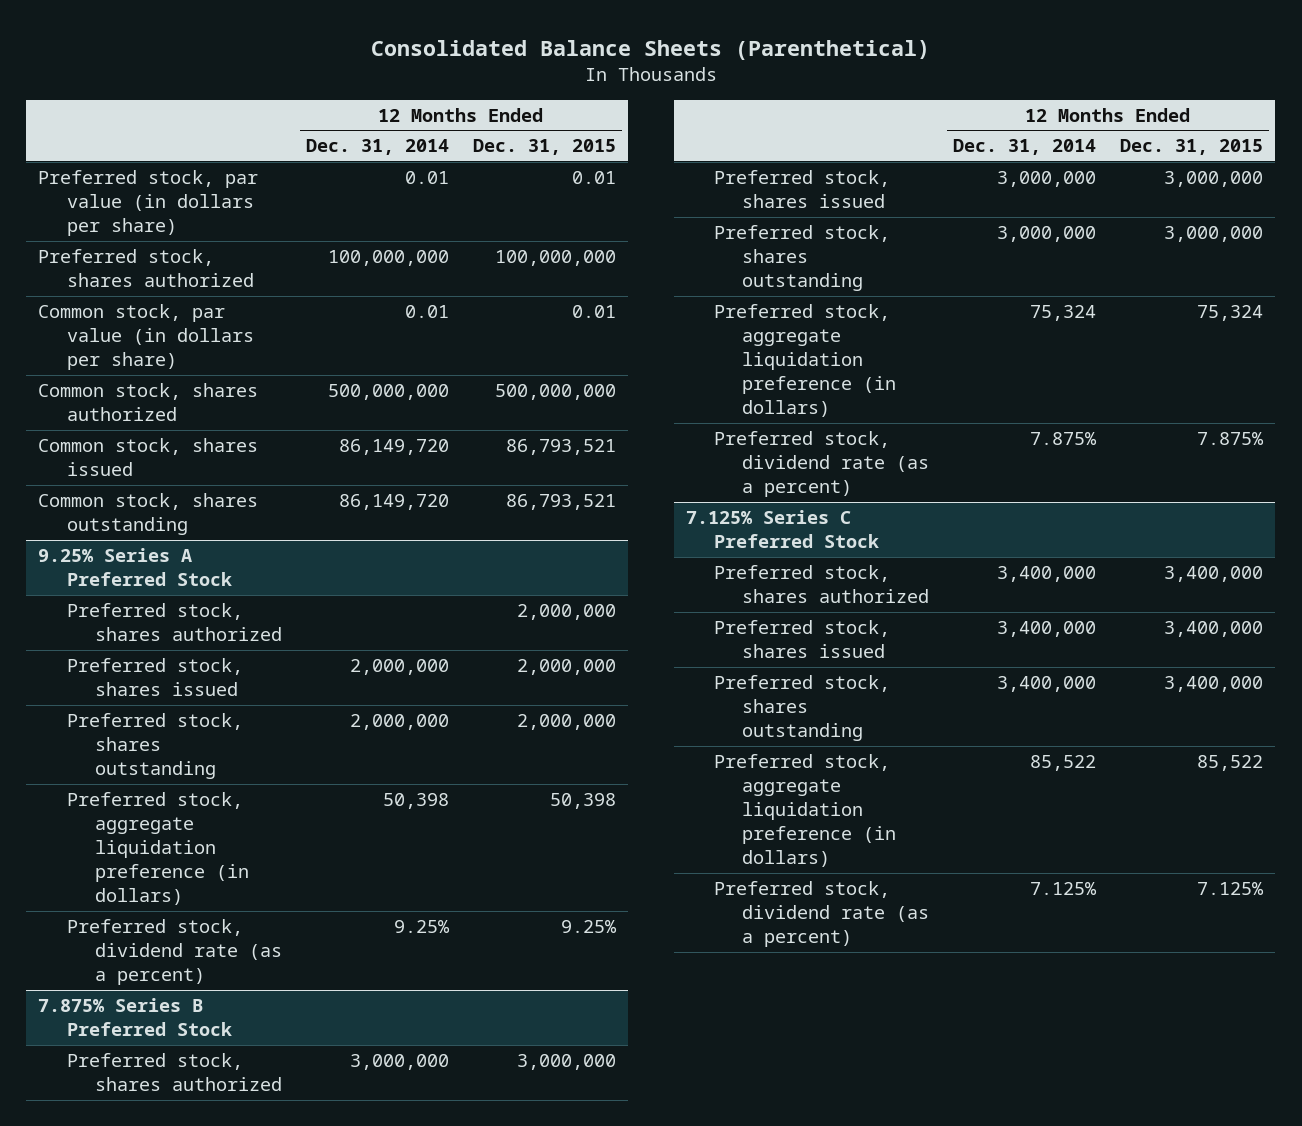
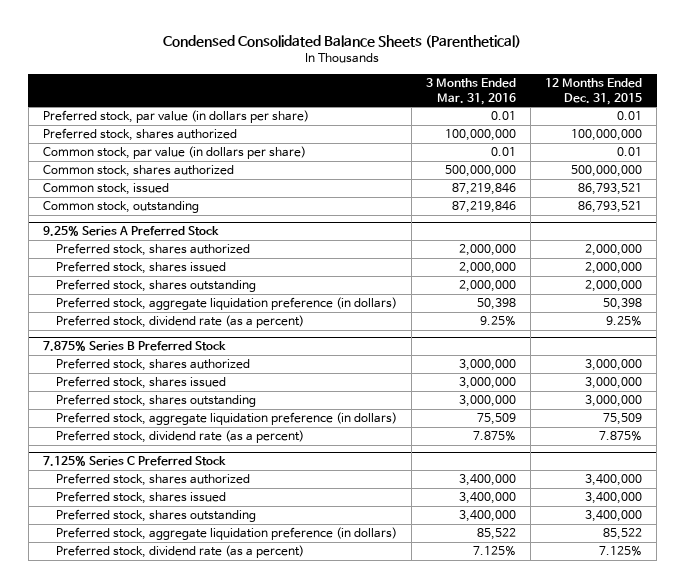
[370,39,930,60] Consolidated Balance Sheets (Parenthetical) -> [163,35,522,49] Condensed Consolidated Balance Sheets (Parenthetical)
[305,139,449,156] Dec. 31, 2014 -> none
none -> [426,78,517,105] 3 Months Ended Mar. 31, 2016
[38,438,259,477] Common stock, shares issued -> [42,183,169,196] Common stock, issued
[38,493,259,536] Common stock, shares outstanding -> [42,201,199,214] Common stock, outstanding
[1197,305,1264,322] 75,324 -> [603,413,643,426] 75,509

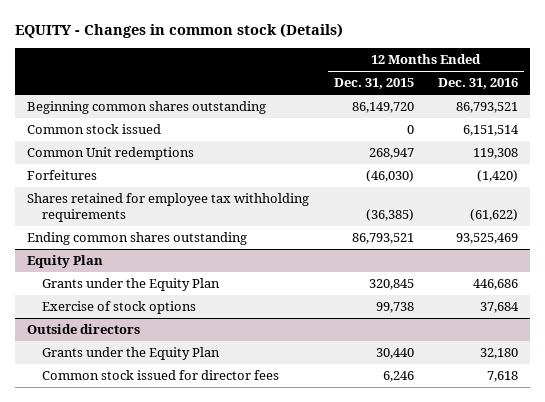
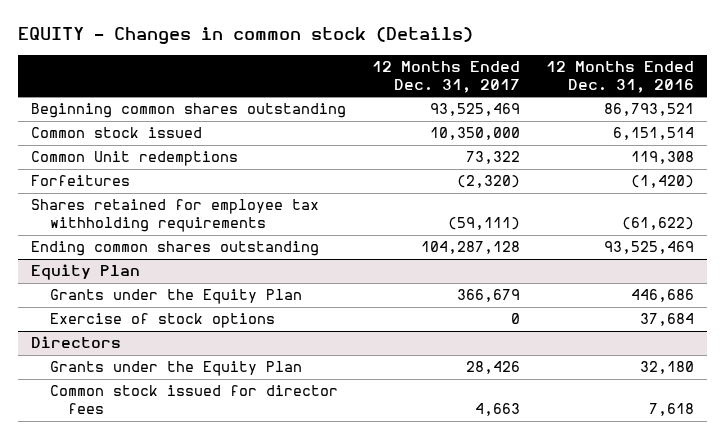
[333,78,414,90] Dec. 31, 2015 -> none
none -> [372,60,521,93] 12 Months Ended Dec. 31, 2017
[27,324,141,335] Outside directors -> [31,336,122,349] Directors

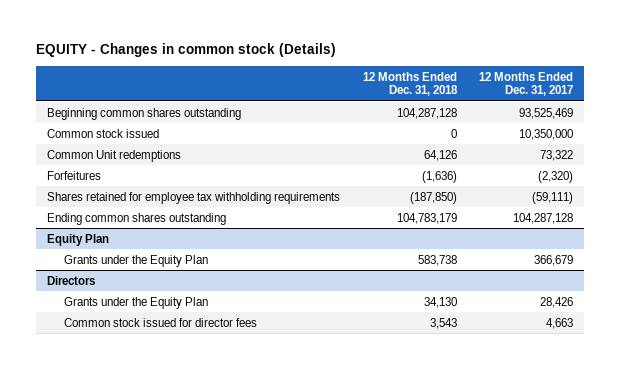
[546,60,695,93] 12 Months Ended Dec. 31, 2016 -> none
none -> [362,71,458,97] 12 Months Ended Dec. 31, 2018
[49,313,275,329] Exercise of stock options -> none

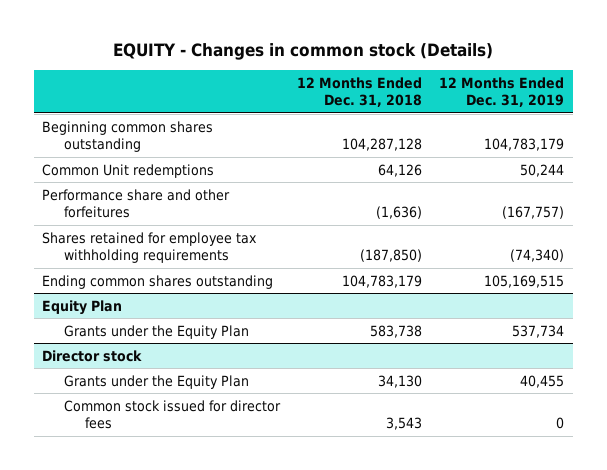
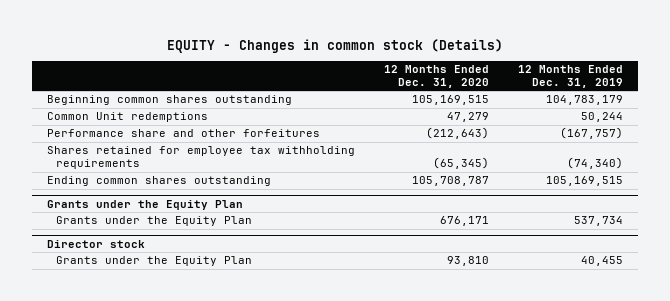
[297,76,423,108] 12 Months Ended Dec. 31, 2018 -> none
none -> [383,65,489,88] 12 Months Ended Dec. 31, 2020
[42,299,123,315] Equity Plan -> [46,199,243,210] Grants under the Equity Plan
[63,399,281,430] Common stock issued for director fees -> none

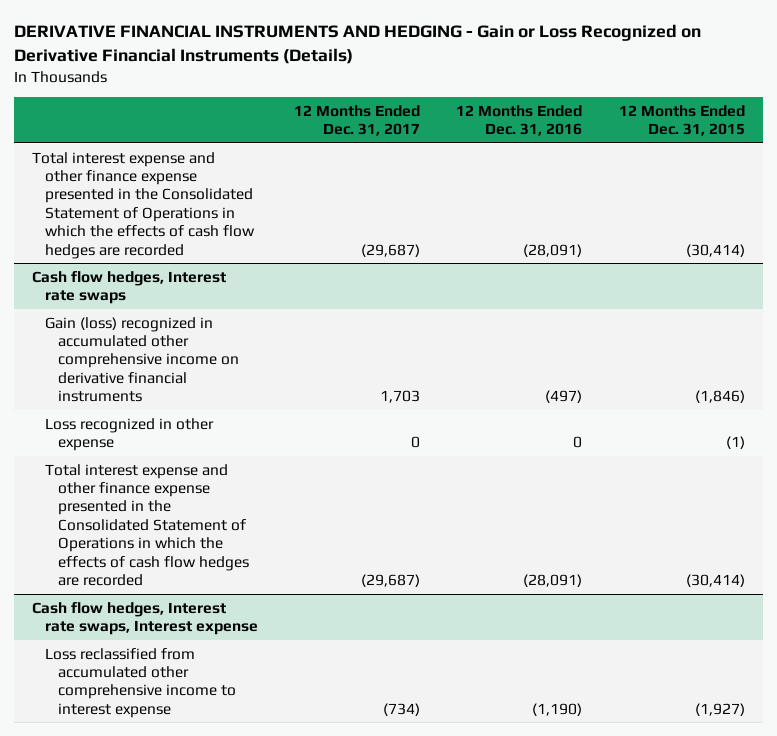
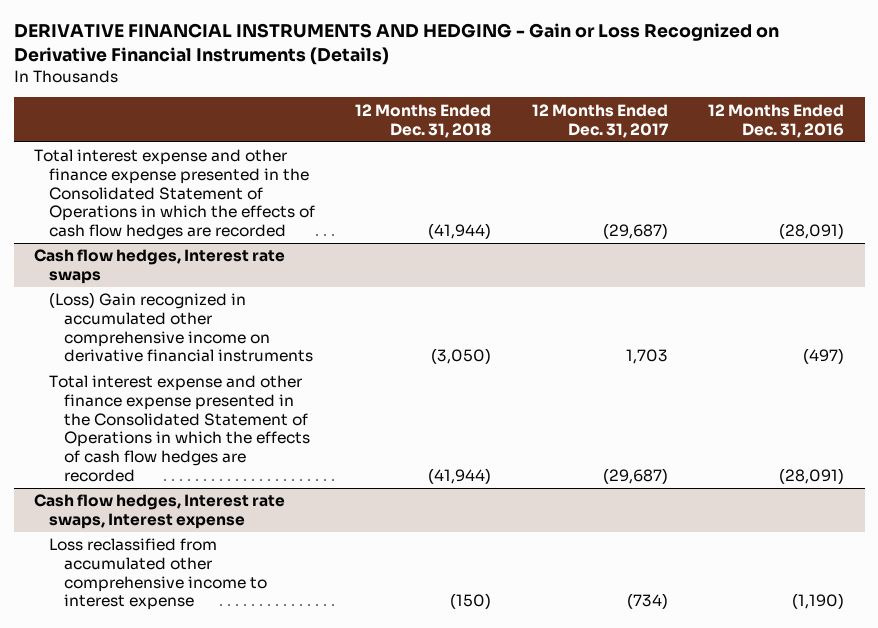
[618,104,745,137] 12 Months Ended Dec. 31, 2015 -> none
none -> [355,103,492,138] 12 Months Ended Dec. 31, 2018
[44,417,214,451] Loss recognized in other expense -> none
[44,316,239,403] Gain (loss) recognized in accumulated other comprehensive income on derivative financial instruments -> [48,292,313,363] (Loss) Gain recognized in accumulated other comprehensive income on derivative financial instruments

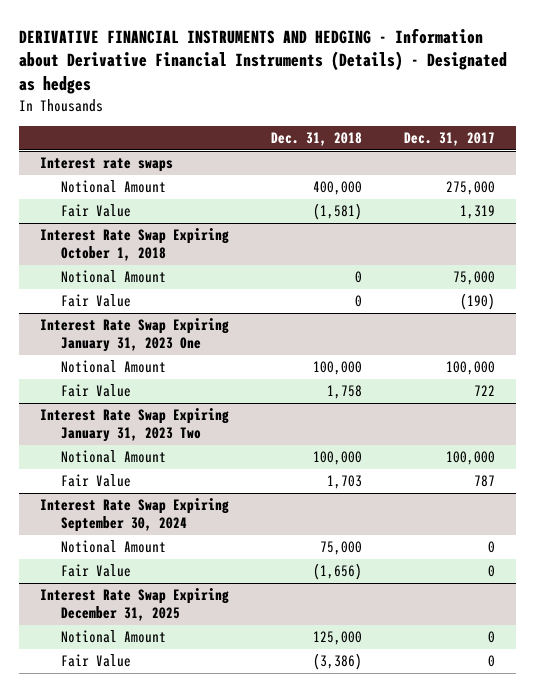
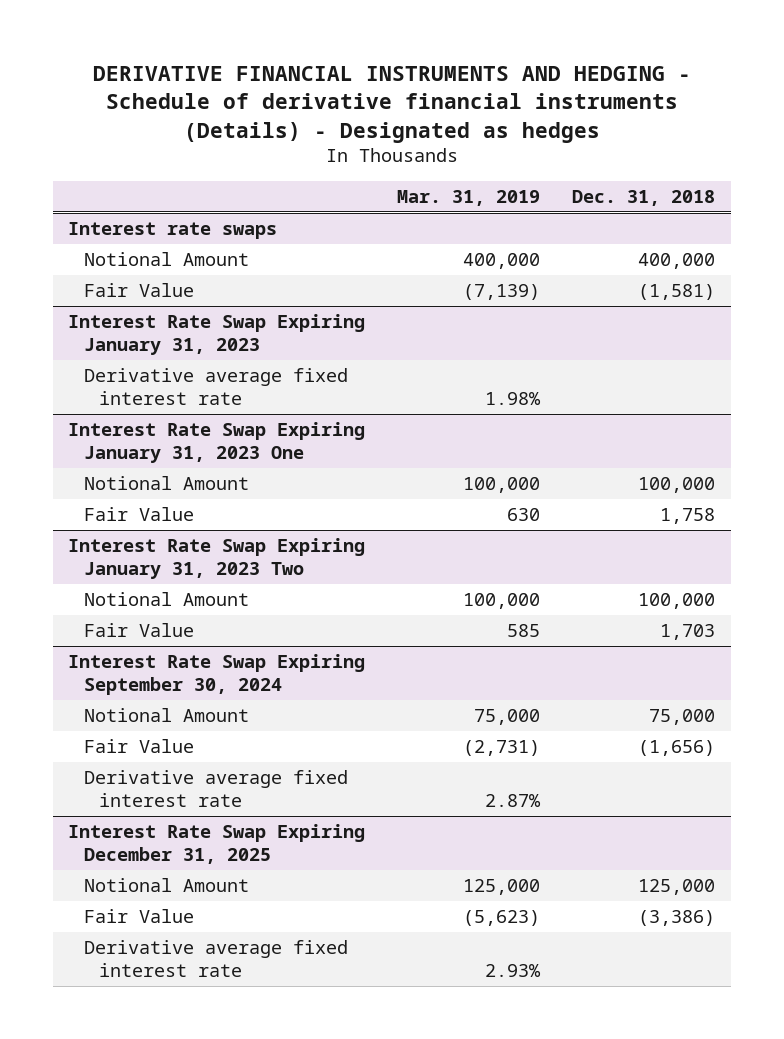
[19,27,508,94] DERIVATIVE FINANCIAL INSTRUMENTS AND HEDGING - Information about Derivative Financial Instruments (Details) - Designated as hedges -> [92,65,691,143] DERIVATIVE FINANCIAL INSTRUMENTS AND HEDGING - Schedule of derivative financial instruments (Details) - Designated as hedges
[403,132,495,147] Dec. 31, 2017 -> none
none -> [397,189,541,206] Mar. 31, 2019
[60,270,166,284] Notional Amount -> none
[60,294,131,308] Fair Value -> none
[39,228,229,261] Interest Rate Swap Expiring October 1, 2018 -> [68,314,366,355] Interest Rate Swap Expiring January 31, 2023
none -> [83,368,348,405] Derivative average fixed interest rate
none -> [83,770,348,807] Derivative average fixed interest rate
none -> [83,940,348,977] Derivative average fixed interest rate

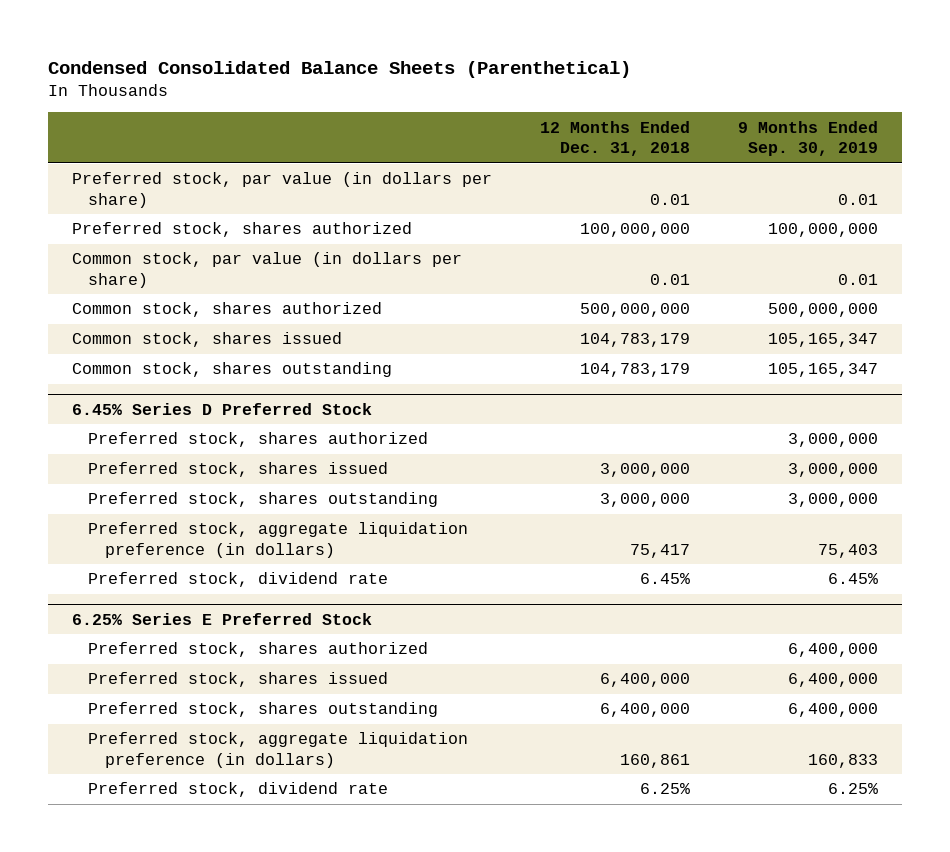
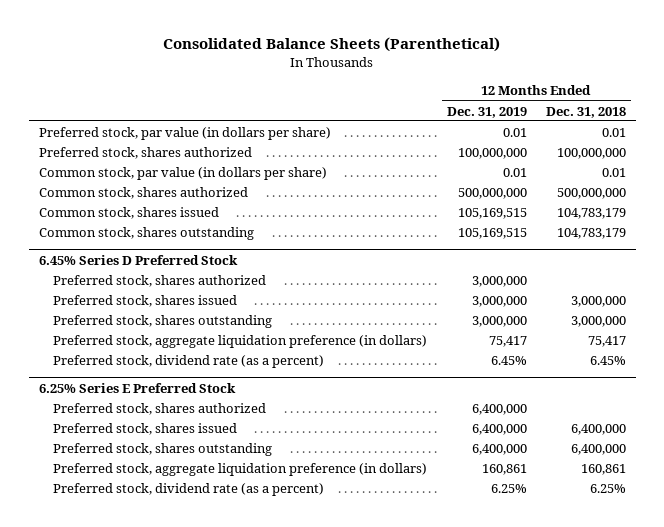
[47,60,631,78] Condensed Consolidated Balance Sheets (Parenthetical) -> [163,37,501,53] Consolidated Balance Sheets (Parenthetical)
[738,120,879,157] 9 Months Ended Sep. 30, 2019 -> none
none -> [446,106,527,118] Dec. 31, 2019
[88,572,389,588] Preferred stock, dividend rate -> [53,354,325,368] Preferred stock, dividend rate (as a percent)
[88,782,389,798] Preferred stock, dividend rate -> [53,482,325,496] Preferred stock, dividend rate (as a percent)

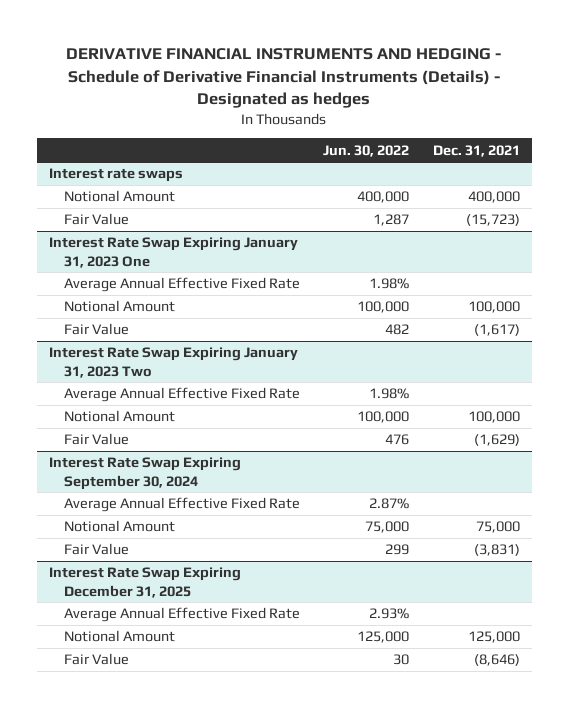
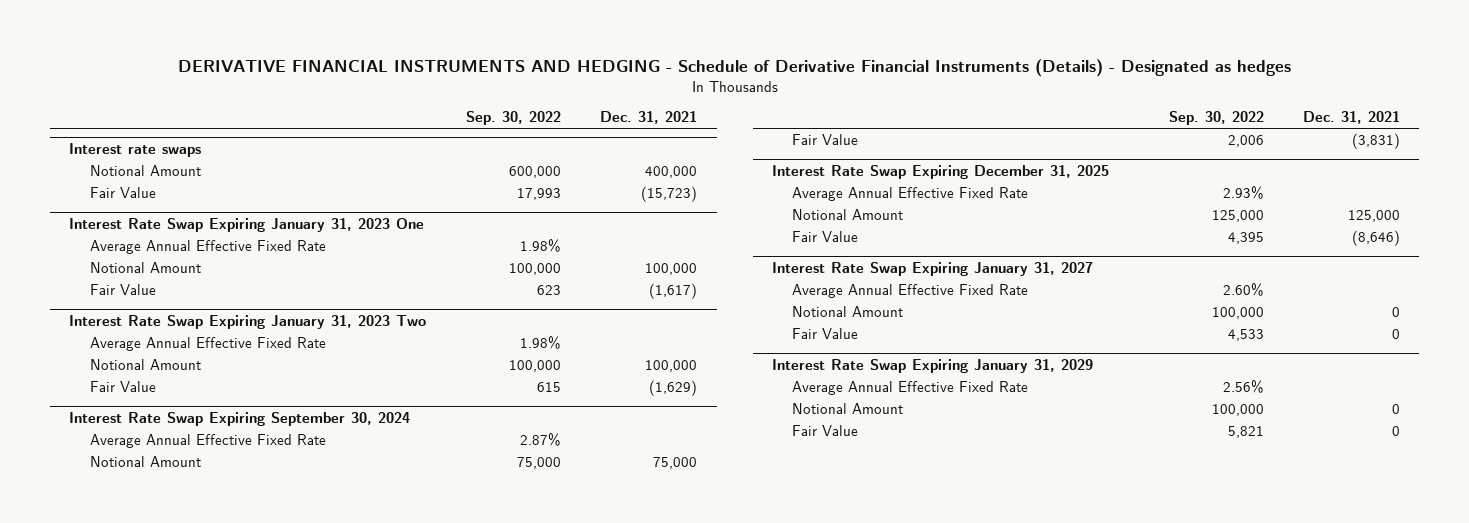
[323,144,410,157] Jun. 30, 2022 -> none
none -> [465,111,561,126] Sep. 30, 2022
none -> [772,261,1094,276] Interest Rate Swap Expiring January 31, 2027
none -> [792,284,1029,299] Average Annual Effective Fixed Rate
none -> [792,306,904,318] Notional Amount
none -> [792,328,859,340] Fair Value
none -> [772,358,1094,373] Interest Rate Swap Expiring January 31, 2029
none -> [792,381,1029,396] Average Annual Effective Fixed Rate
none -> [792,403,904,415] Notional Amount
none -> [792,425,859,437] Fair Value

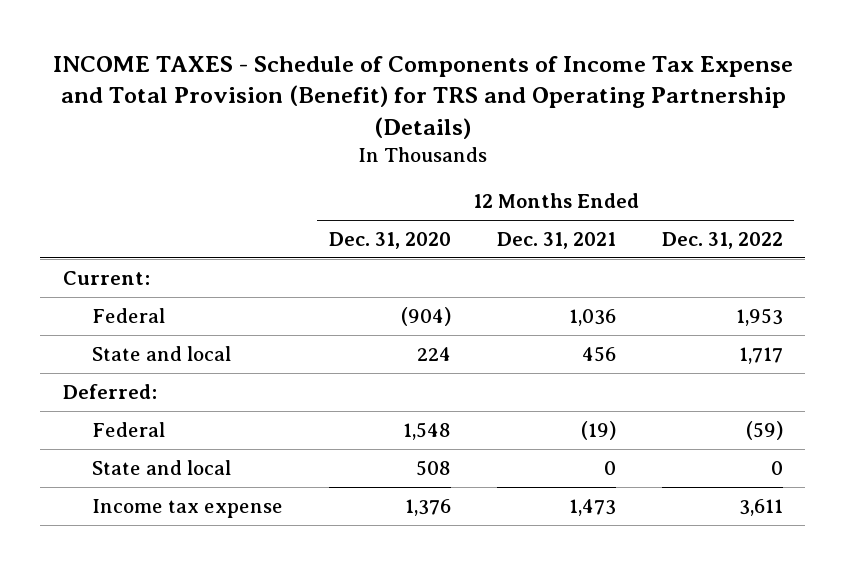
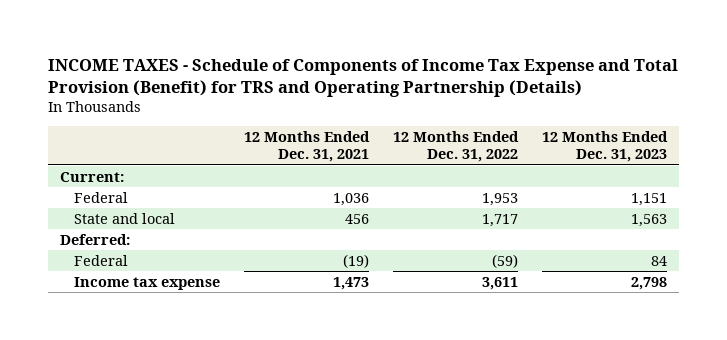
[328,232,451,250] Dec. 31, 2020 -> none
none -> [541,130,668,163] 12 Months Ended Dec. 31, 2023
[92,459,232,475] State and local -> none

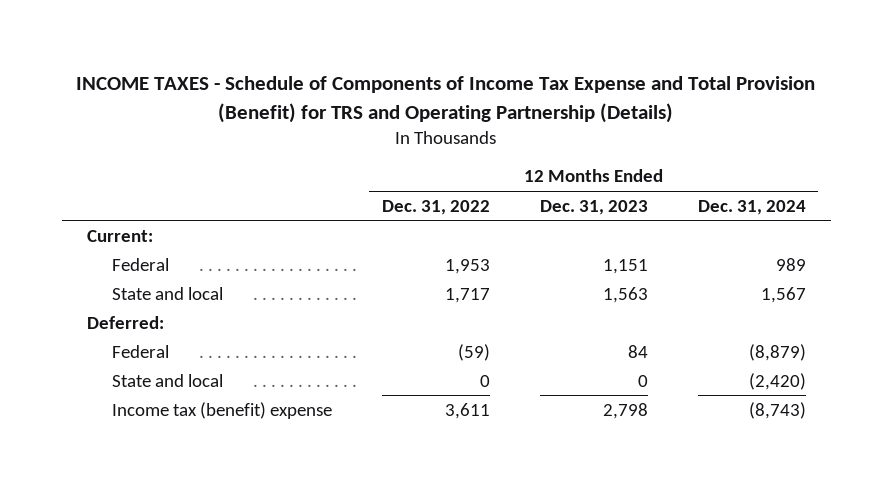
[243,130,370,163] 12 Months Ended Dec. 31, 2021 -> none
none -> [697,199,806,215] Dec. 31, 2024
none -> [111,373,223,387] State and local
[73,276,220,290] Income tax expense -> [111,401,332,419] Income tax (benefit) expense

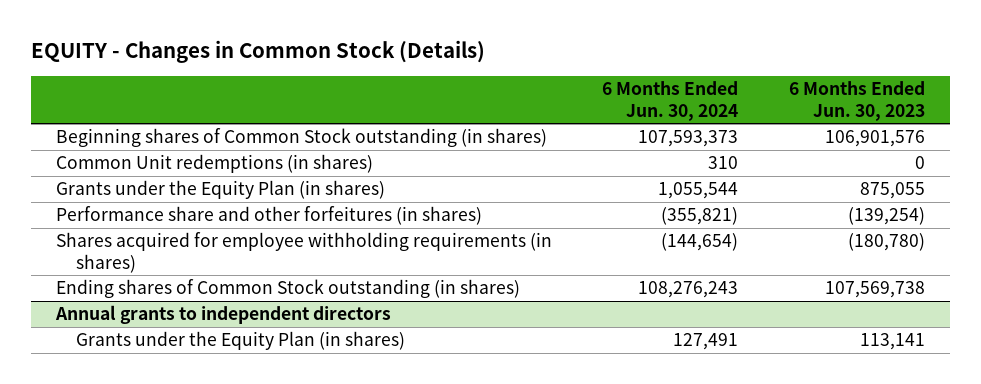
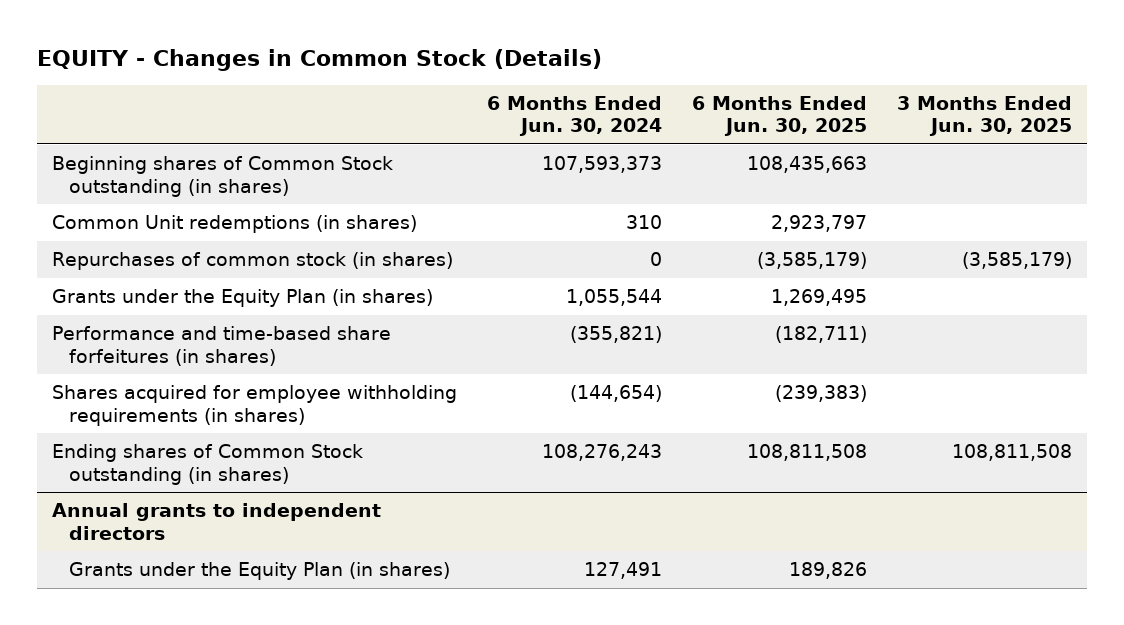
[788,81,925,121] 6 Months Ended Jun. 30, 2023 -> none
none -> [692,95,868,137] 6 Months Ended Jun. 30, 2025
none -> [897,95,1073,137] 3 Months Ended Jun. 30, 2025
none -> [51,252,453,271] Repurchases of common stock (in shares)
[56,206,483,226] Performance share and other forfeitures (in shares) -> [51,326,391,366] Performance and time-based share forfeitures (in shares)

